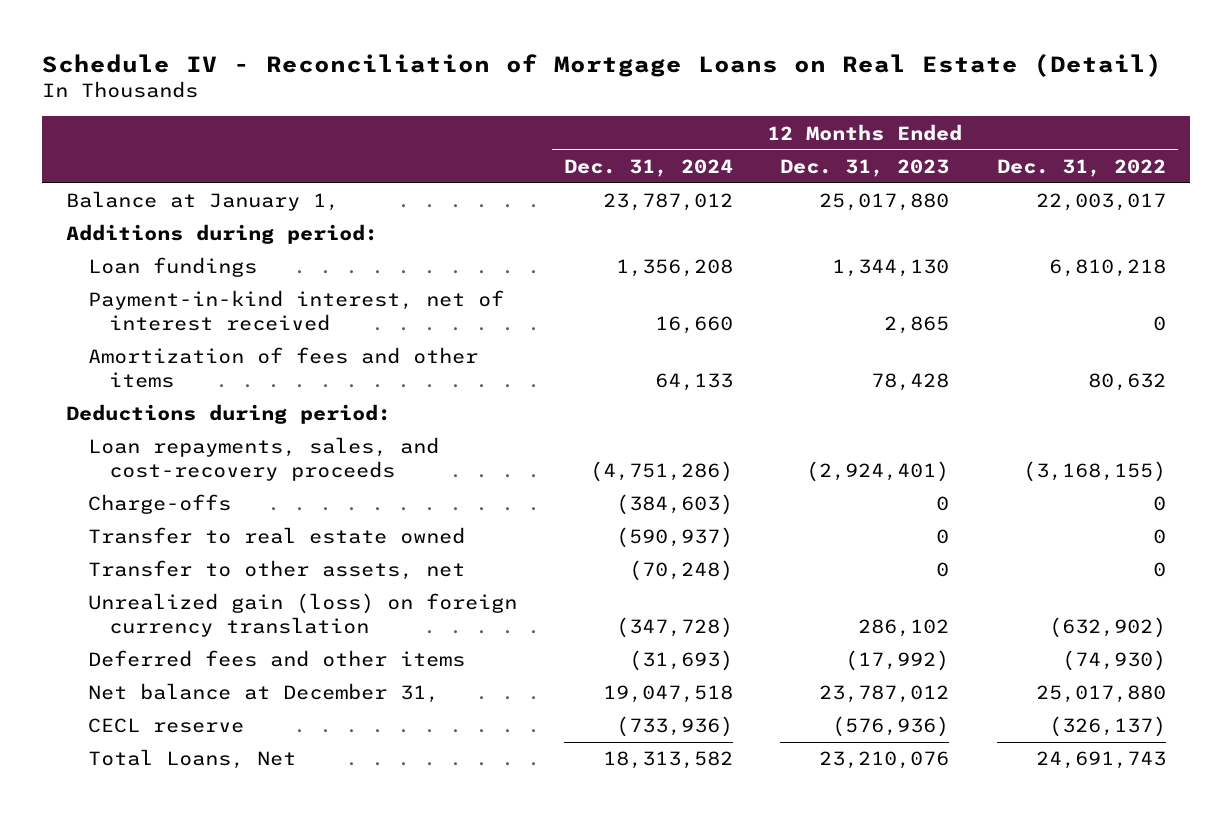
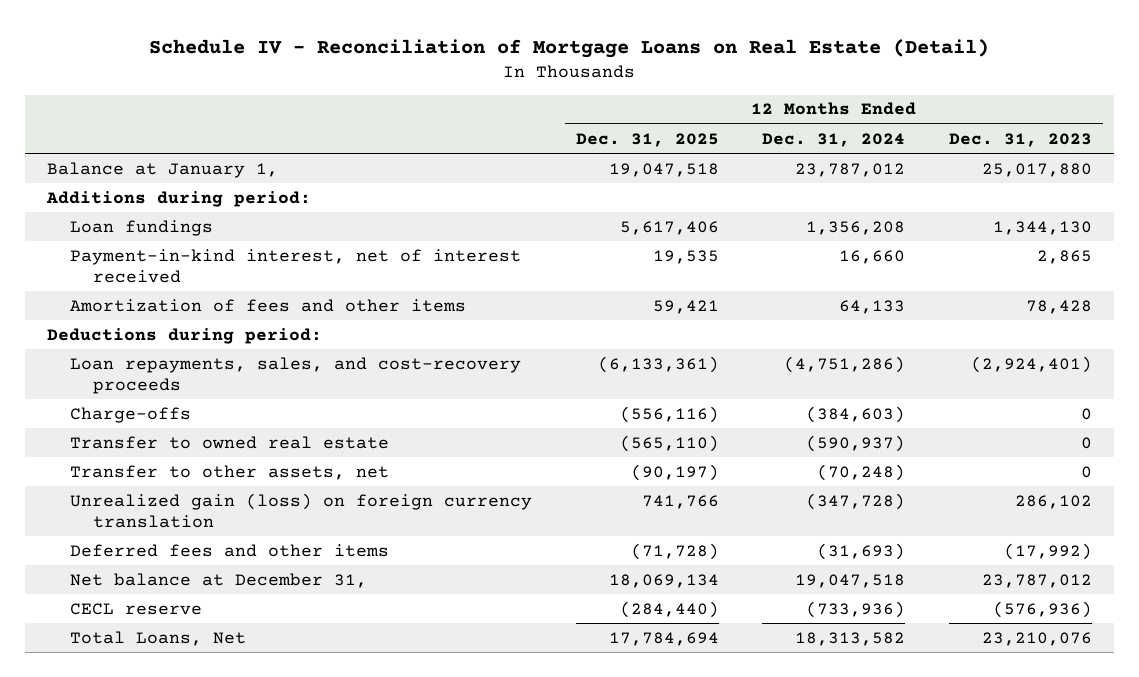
[996,158,1166,177] Dec. 31, 2022 -> none
none -> [575,132,719,147] Dec. 31, 2025
[87,527,465,545] Transfer to real estate owned -> [69,435,389,449] Transfer to owned real estate

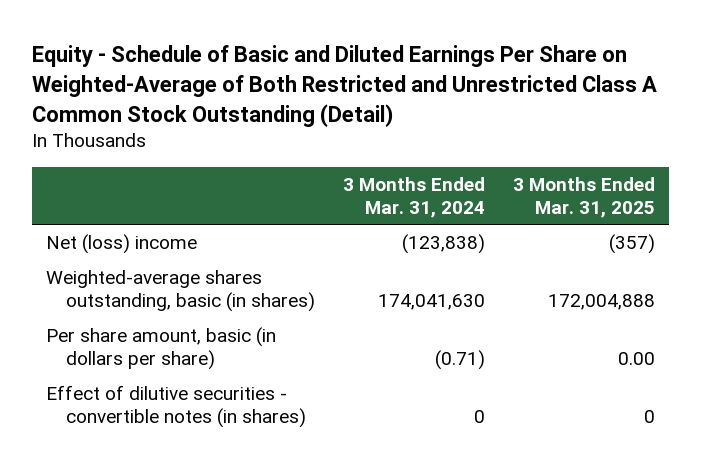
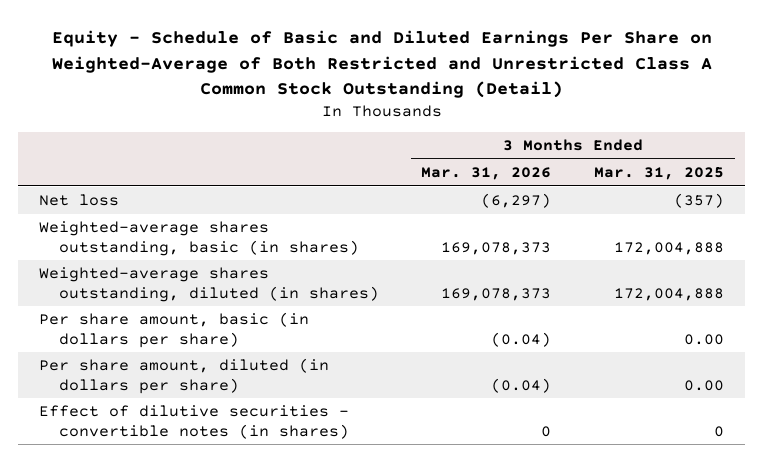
[343,176,486,218] 3 Months Ended Mar. 31, 2024 -> none
none -> [421,167,552,181] Mar. 31, 2026
[45,234,197,255] Net (loss) income -> [39,194,120,207] Net loss
none -> [39,267,380,302] Weighted-average shares outstanding, diluted (in shares)
none -> [39,358,330,394] Per share amount, diluted (in dollars per share)

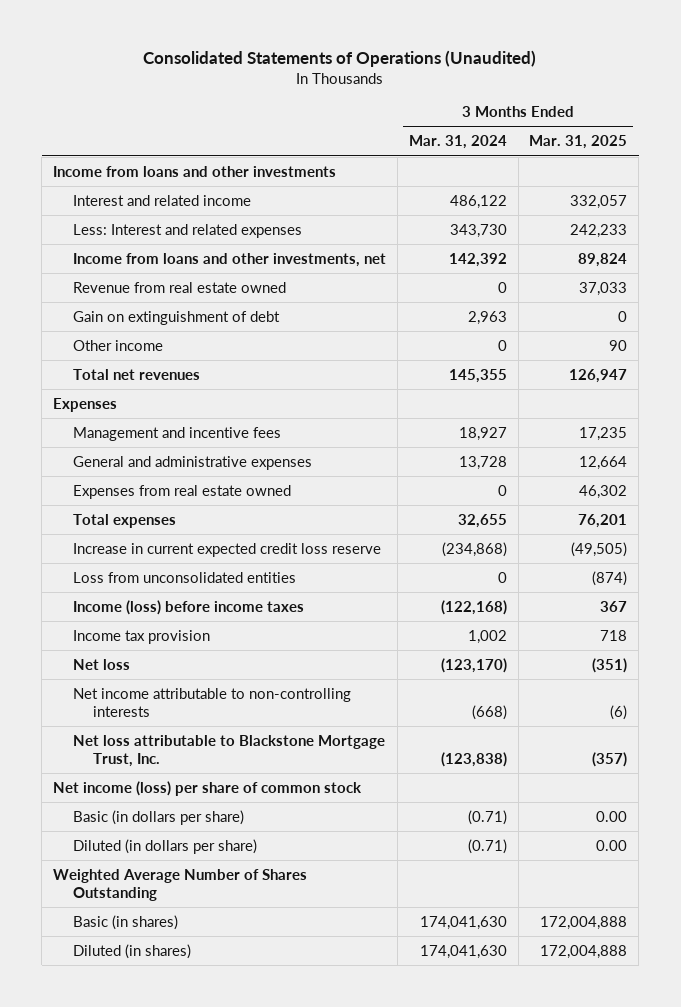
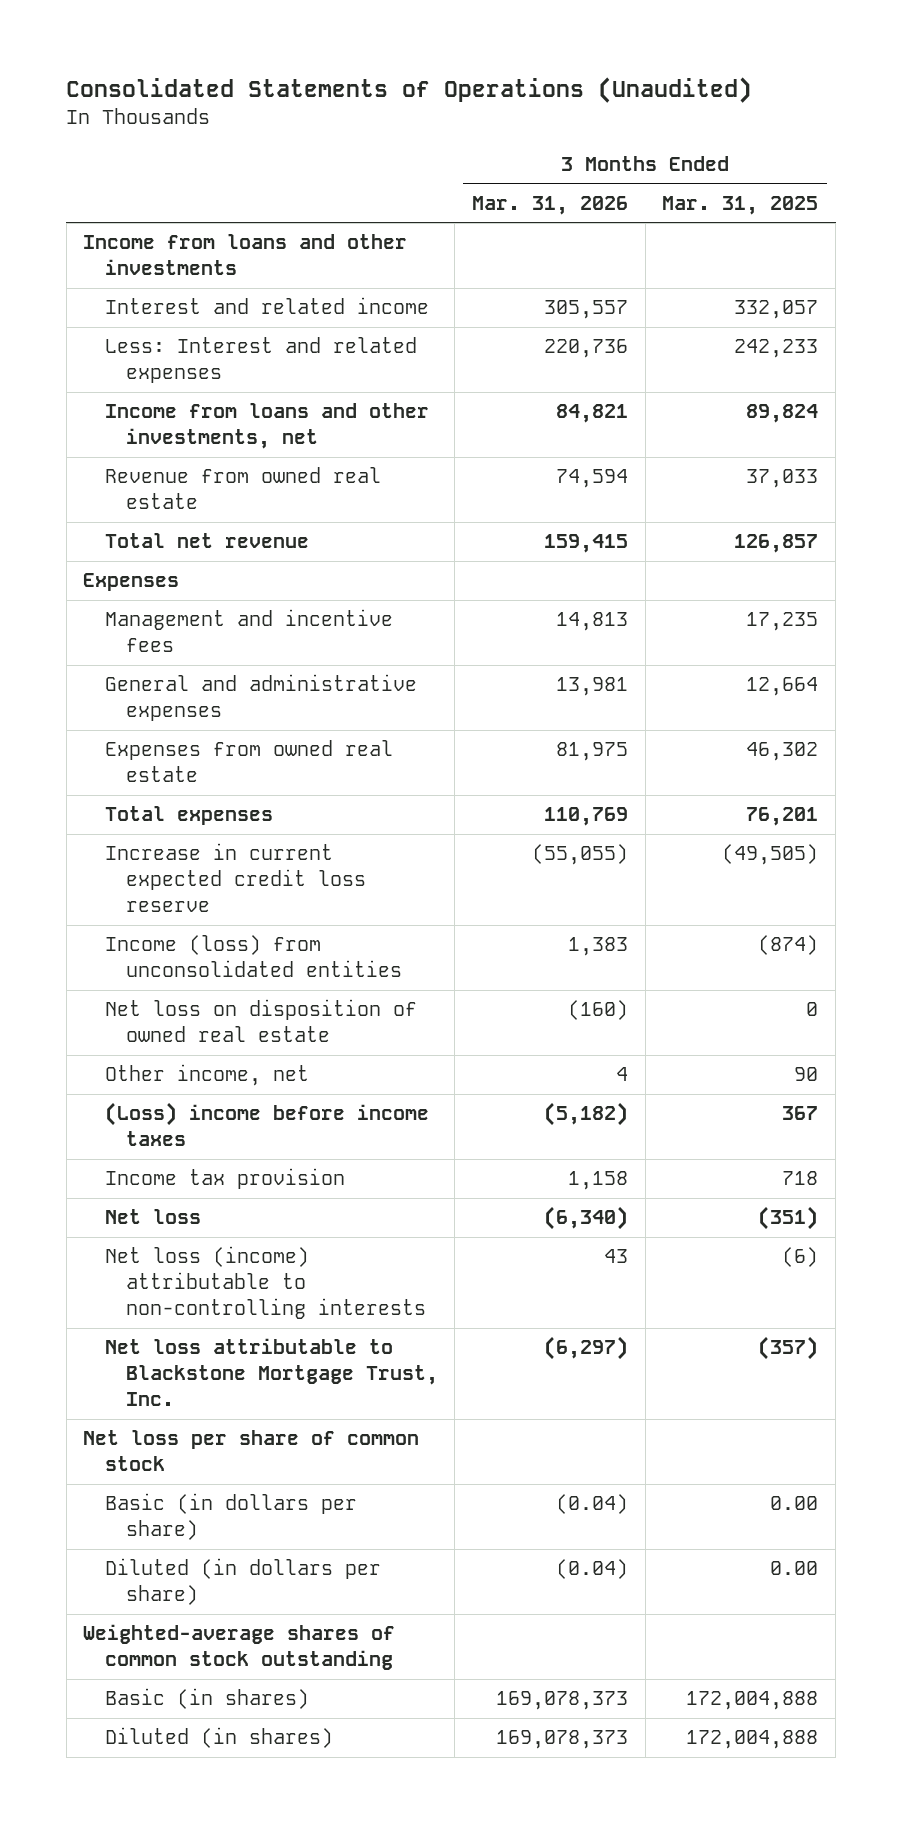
[408,135,507,150] Mar. 31, 2024 -> none
none -> [471,195,628,215] Mar. 31, 2026
[73,310,281,325] Gain on extinguishment of debt -> none
[73,339,164,351] Other income -> none
[73,281,287,293] Revenue from real estate owned -> [104,467,381,510] Revenue from owned real estate
[73,368,201,380] Total net revenues -> [104,533,309,549] Total net revenue
[569,368,628,383] 126,947 -> [734,534,819,554] 126,857
[73,484,292,499] Expenses from real estate owned -> [104,740,393,783] Expenses from owned real estate
[73,571,297,583] Loss from unconsolidated entities -> [104,935,402,978] Income (loss) from unconsolidated entities
none -> [104,999,417,1043] Net loss on disposition of owned real estate
none -> [104,1064,309,1087] Other income, net
[73,599,305,615] Income (loss) before income taxes -> [104,1102,429,1147] (Loss) income before income taxes
[73,687,352,717] Net income attributable to non-controlling interests -> [104,1246,426,1320] Net loss (income) attributable to non-controlling interests
[53,780,363,796] Net income (loss) per share of common stock -> [83,1430,420,1472] Net loss per share of common stock
[53,868,308,901] Weighted Average Number of Shares Outstanding -> [83,1624,396,1671] Weighted-average shares of common stock outstanding

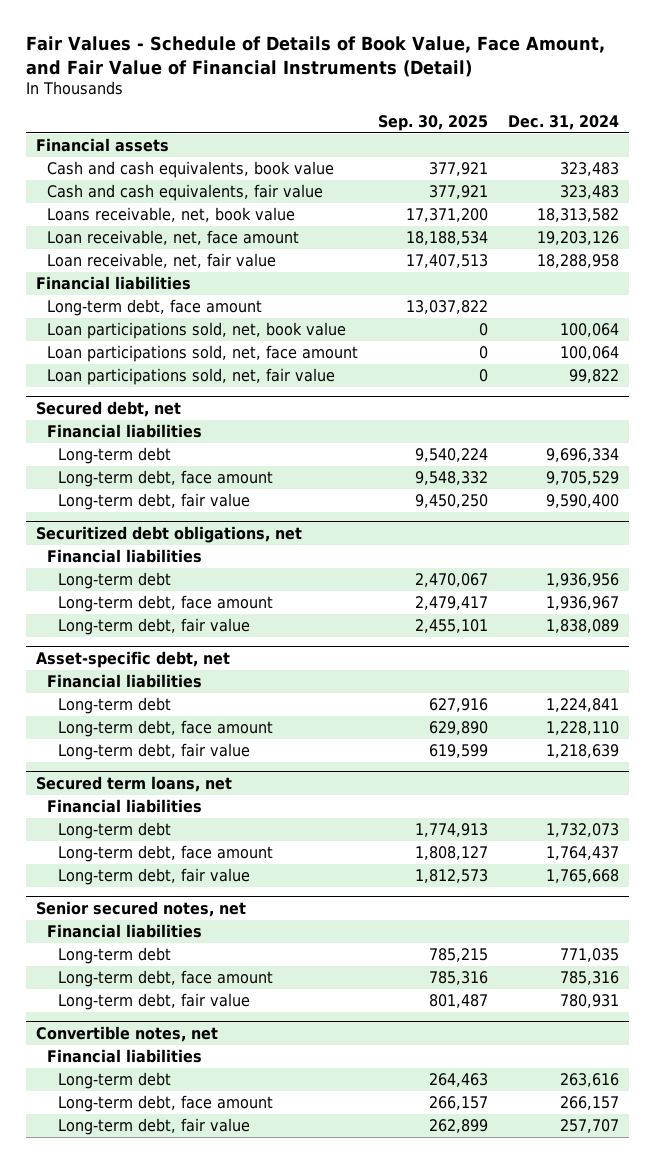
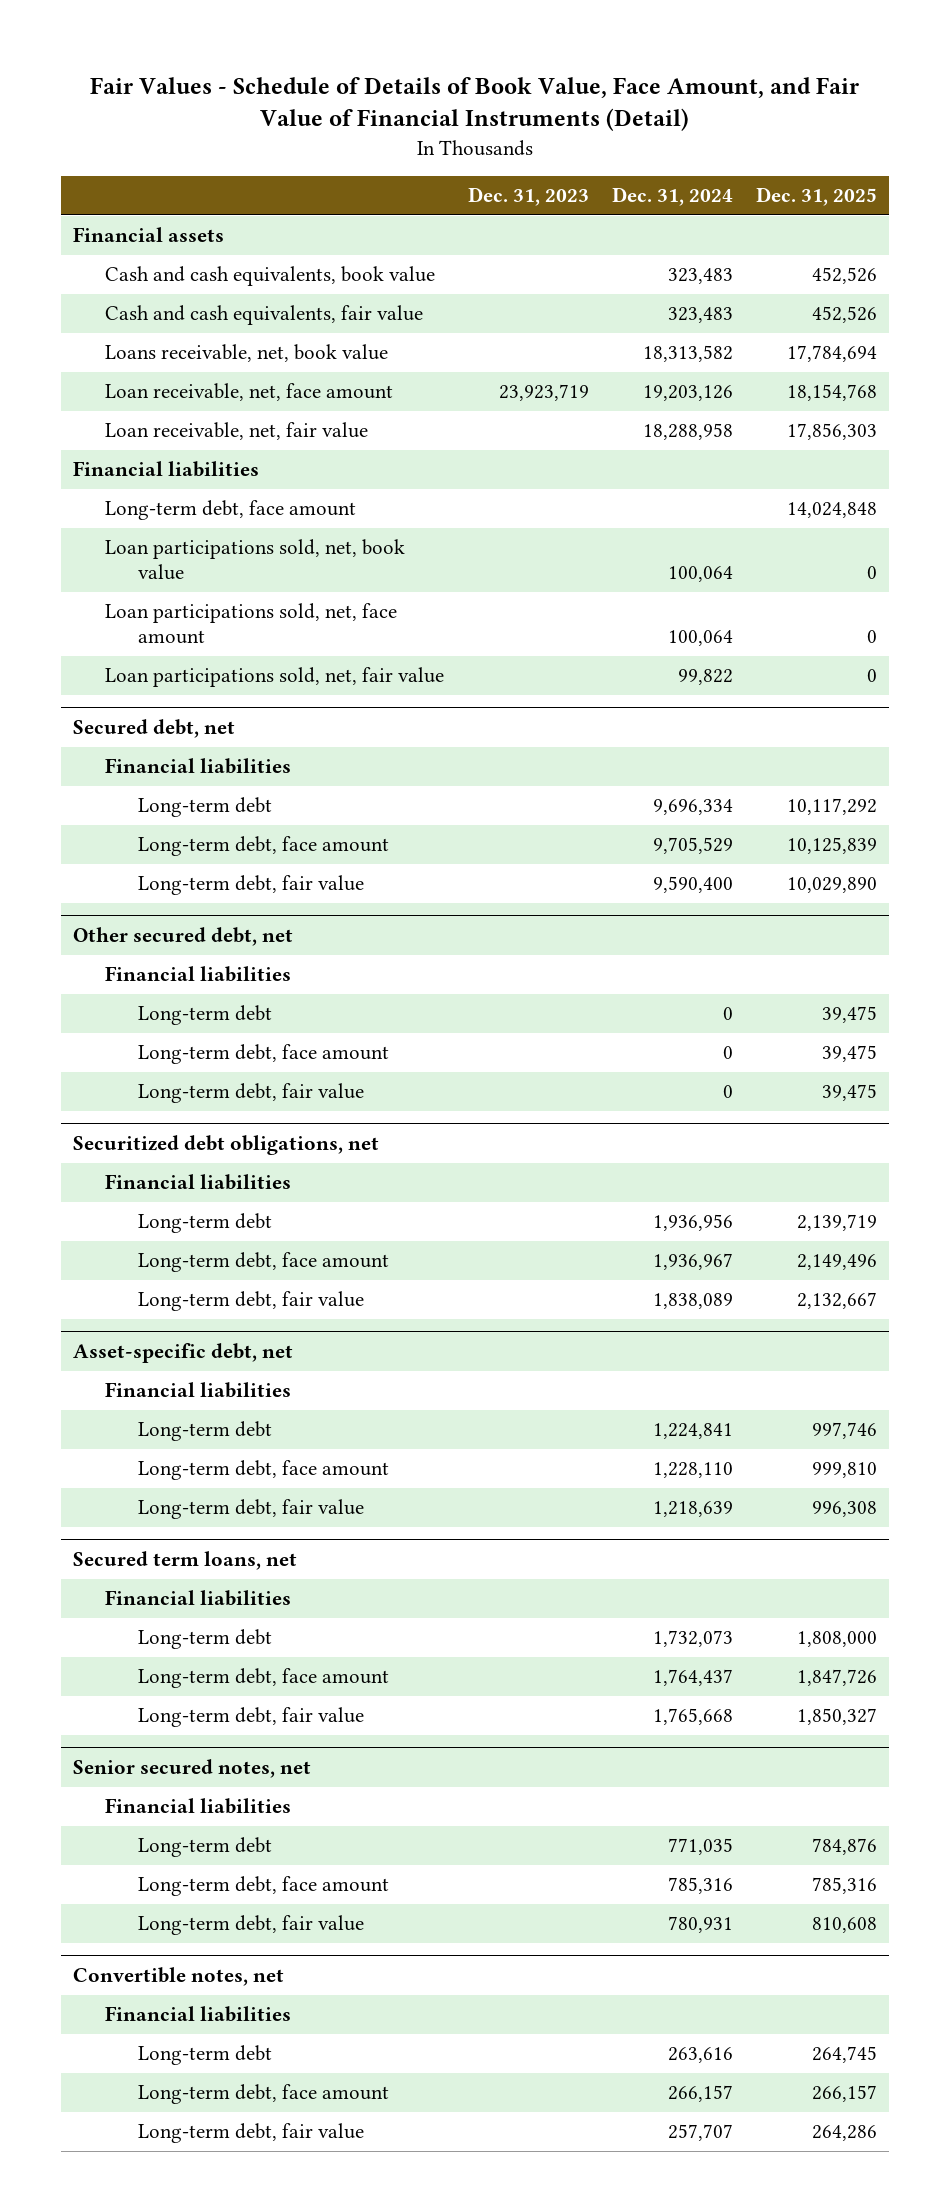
[378,114,489,131] Sep. 30, 2025 -> none
none -> [467,187,589,207] Dec. 31, 2023
none -> [756,187,878,207] Dec. 31, 2025
none -> [72,926,293,946] Other secured debt, net
none -> [105,966,292,983] Financial liabilities
none -> [137,1005,272,1026] Long-term debt
none -> [137,1044,389,1065] Long-term debt, face amount
none -> [137,1083,364,1104] Long-term debt, fair value

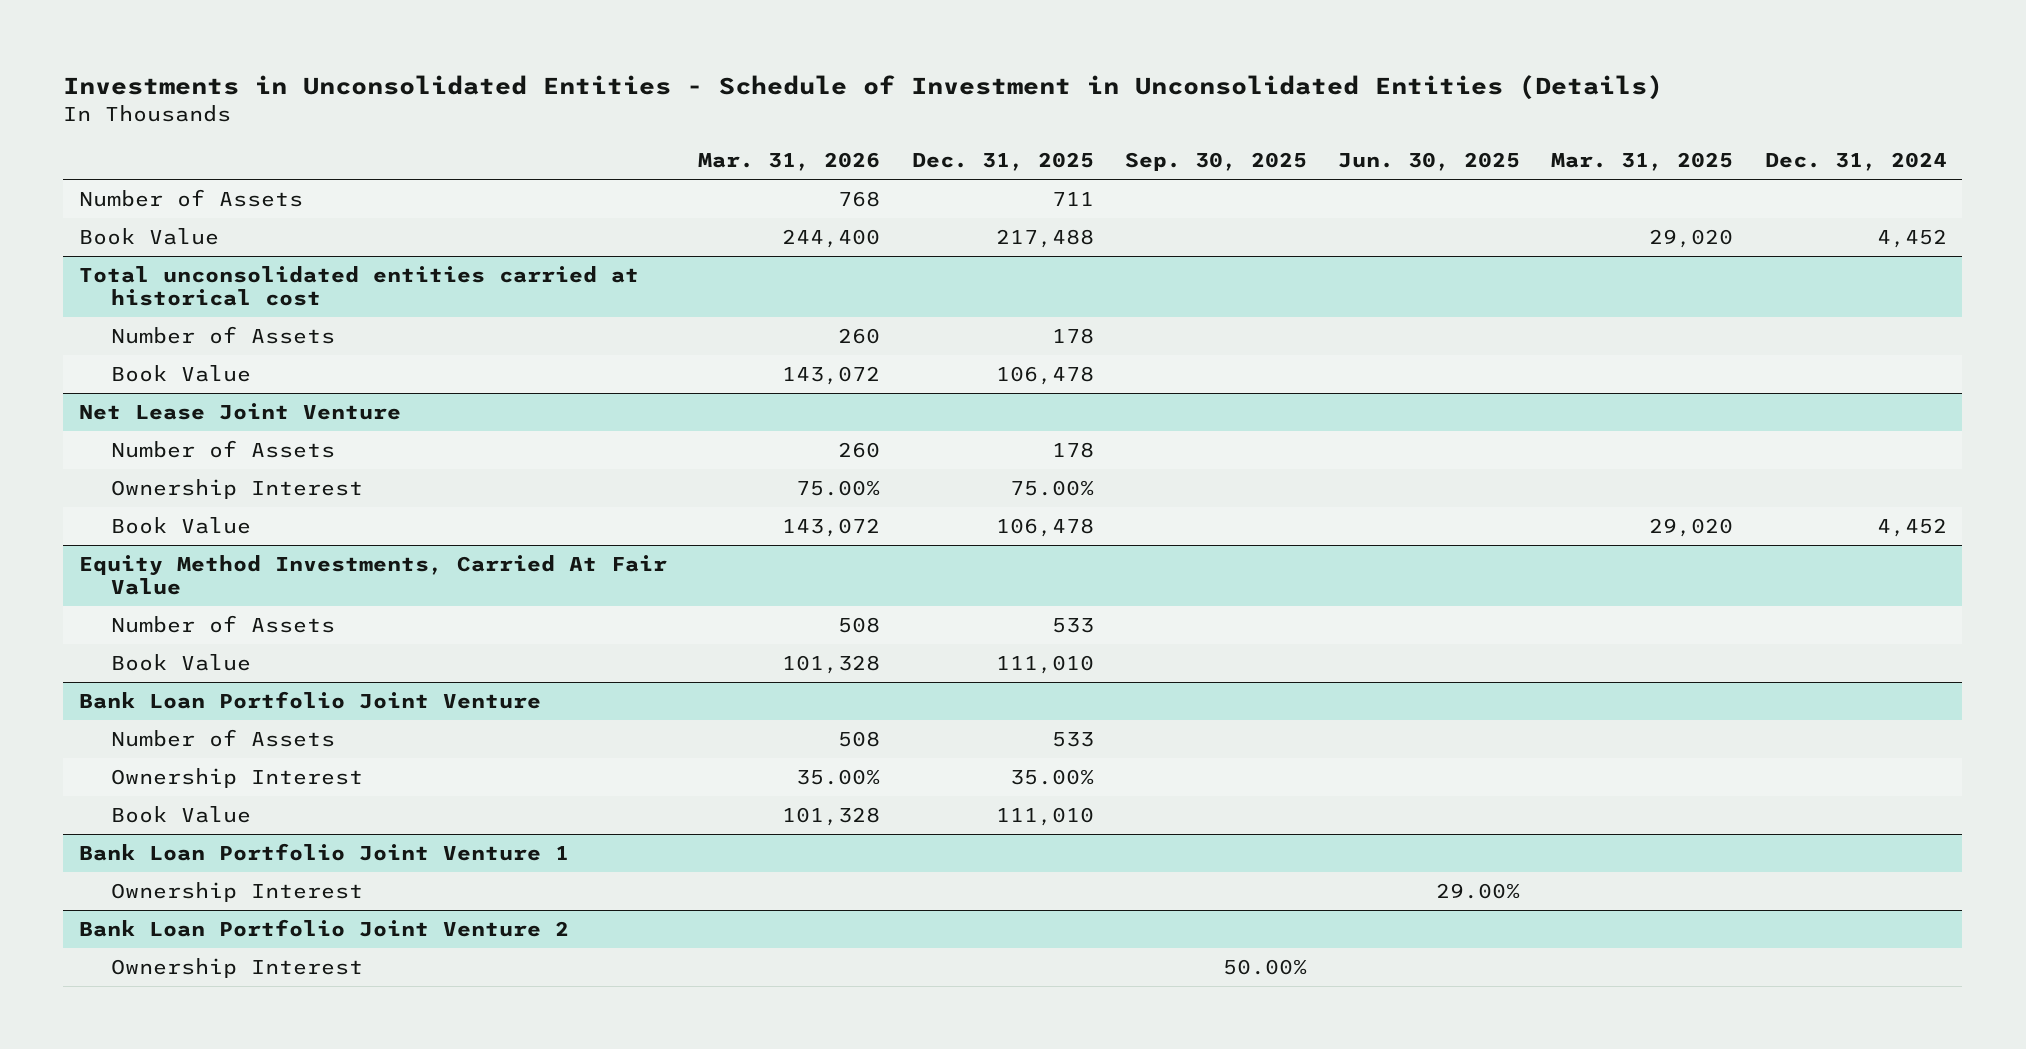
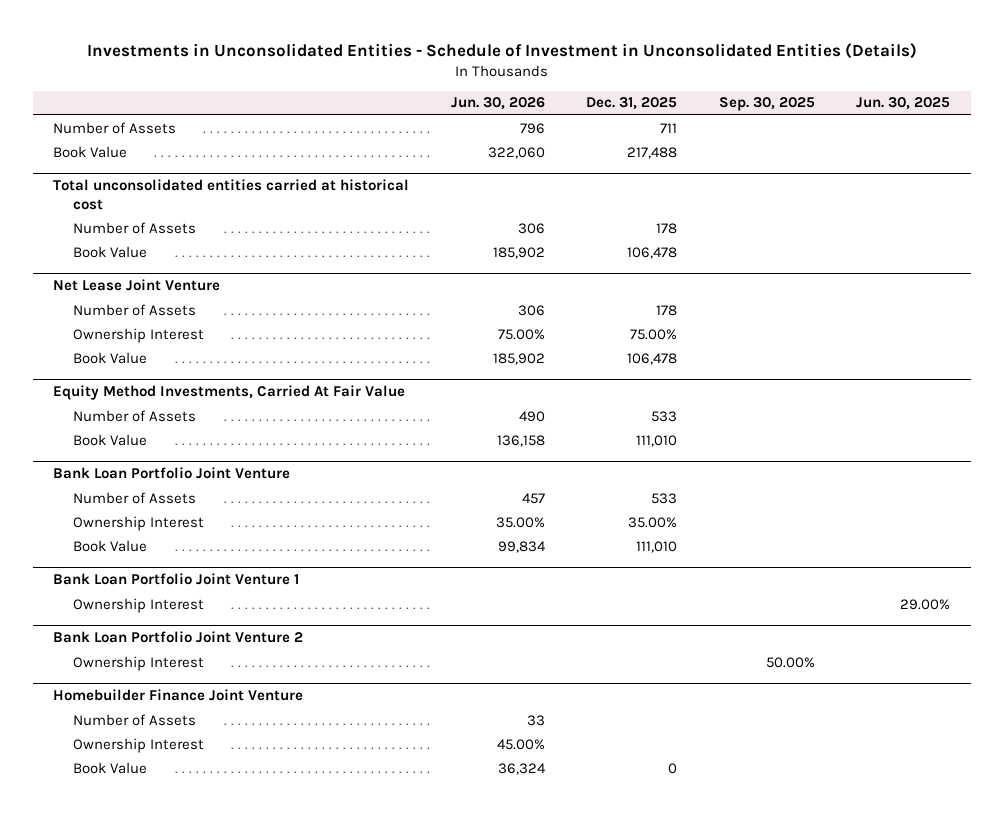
[698,152,881,172] Mar. 31, 2026 -> none
[1551,152,1734,172] Mar. 31, 2025 -> none
[1764,152,1947,172] Dec. 31, 2024 -> none
none -> [450,97,545,111] Jun. 30, 2026
none -> [53,689,304,702] Homebuilder Finance Joint Venture
none -> [73,713,197,726] Number of Assets
none -> [73,737,205,753] Ownership Interest
none -> [73,761,148,774] Book Value

